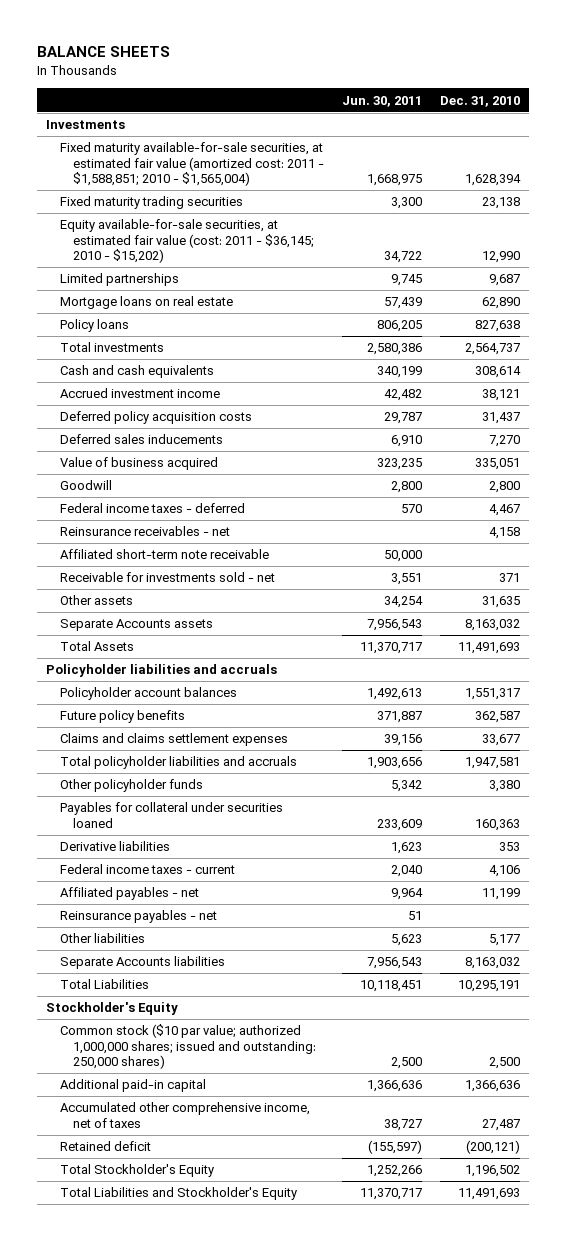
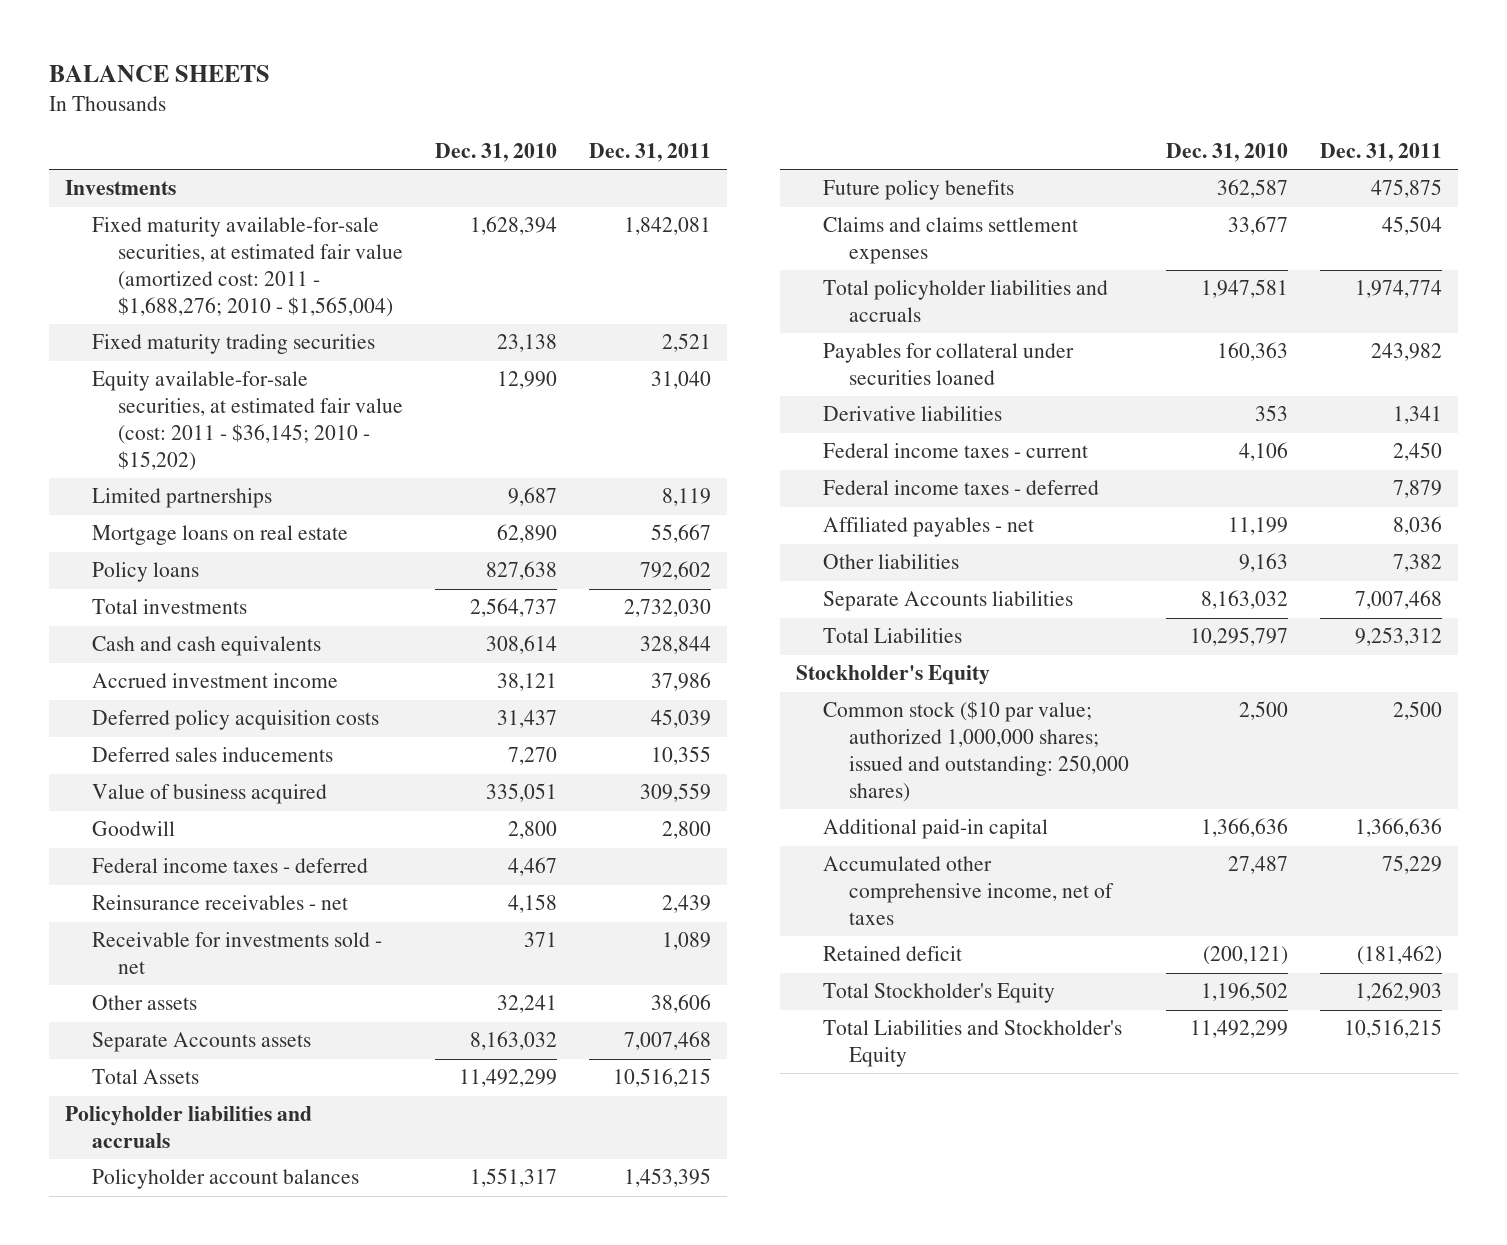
[341,95,422,107] Jun. 30, 2011 -> none
none -> [588,142,711,162] Dec. 31, 2011
[59,142,324,186] Fixed maturity available-for-sale securities, at estimated fair value (amortized cost: 2011 - $1,588,851; 2010 - $1,565,004) -> [91,217,404,317] Fixed maturity available-for-sale securities, at estimated fair value (amortized cost: 2011 - $1,688,276; 2010 - $1,565,004)
[59,549,269,560] Affiliated short-term note receivable -> none
[481,596,520,609] 31,635 -> [497,995,558,1014] 32,241
[457,642,520,655] 11,491,693 -> [459,1069,558,1088] 11,492,299
[59,779,203,793] Other policyholder funds -> none
none -> [822,480,1099,496] Federal income taxes - deferred
[59,910,217,924] Reinsurance payables - net -> none
[488,934,520,947] 5,177 -> [1239,553,1289,573] 9,163
[457,980,520,993] 10,295,191 -> [1190,627,1289,647] 10,295,797
[457,1188,520,1201] 11,491,693 -> [1190,1020,1289,1039] 11,492,299

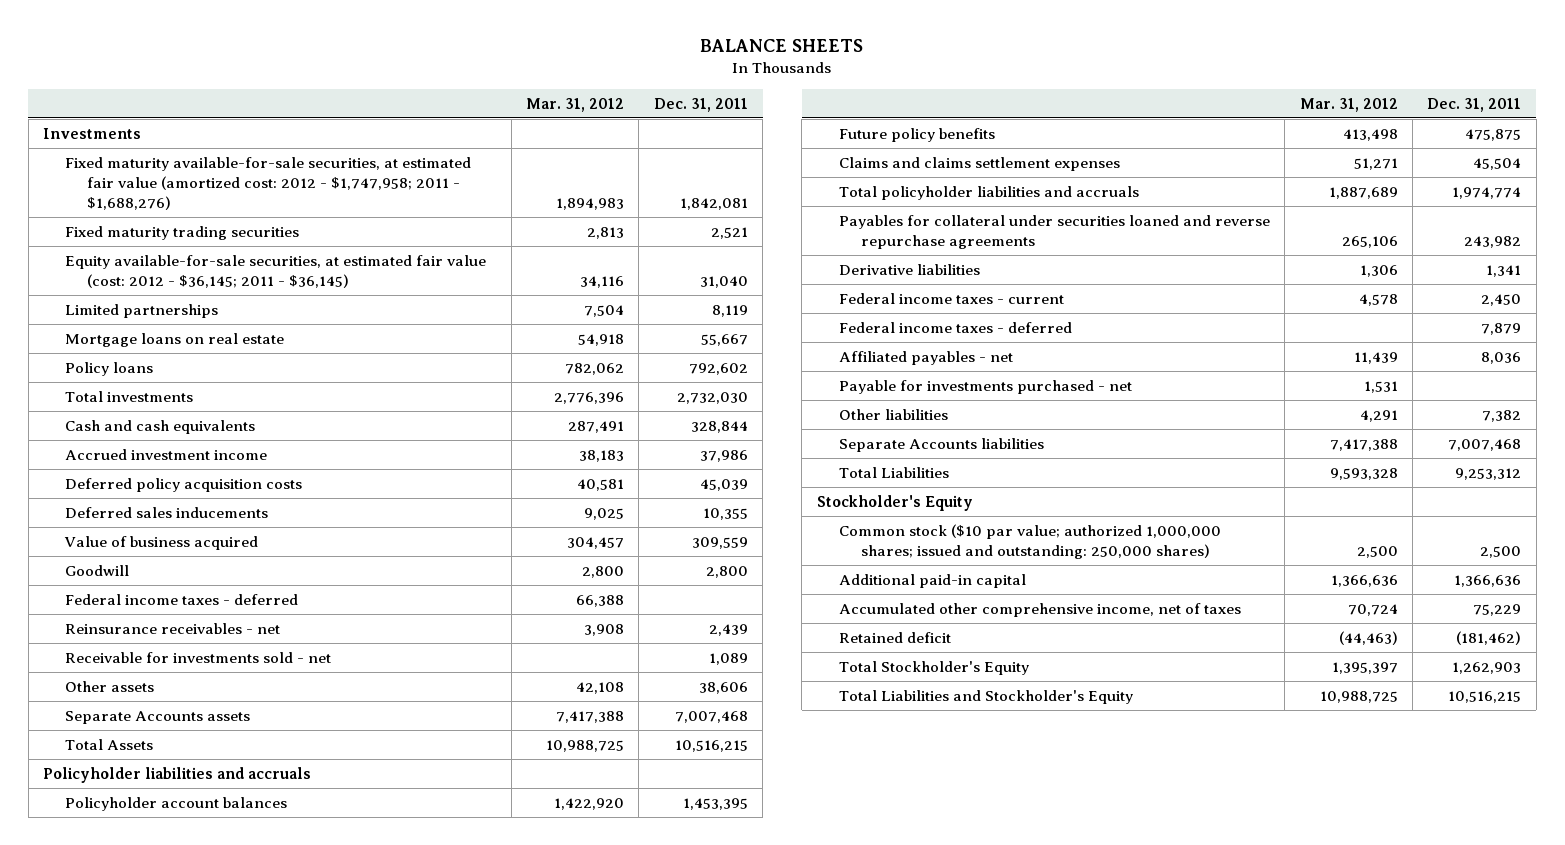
[435,142,558,162] Dec. 31, 2010 -> none
none -> [526,97,625,112] Mar. 31, 2012
[91,217,404,317] Fixed maturity available-for-sale securities, at estimated fair value (amortized cost: 2011 - $1,688,276; 2010 - $1,565,004) -> [65,156,472,210] Fixed maturity available-for-sale securities, at estimated fair value (amortized cost: 2012 - $1,747,958; 2011 - $1,688,276)
[91,371,404,471] Equity available-for-sale securities, at estimated fair value (cost: 2011 - $36,145; 2010 - $15,202) -> [65,254,487,288] Equity available-for-sale securities, at estimated fair value (cost: 2012 - $36,145; 2011 - $36,145)
[822,343,1074,386] Payables for collateral under securities loaned -> [838,214,1270,249] Payables for collateral under securities loaned and reverse repurchase agreements
none -> [838,379,1132,394] Payable for investments purchased - net

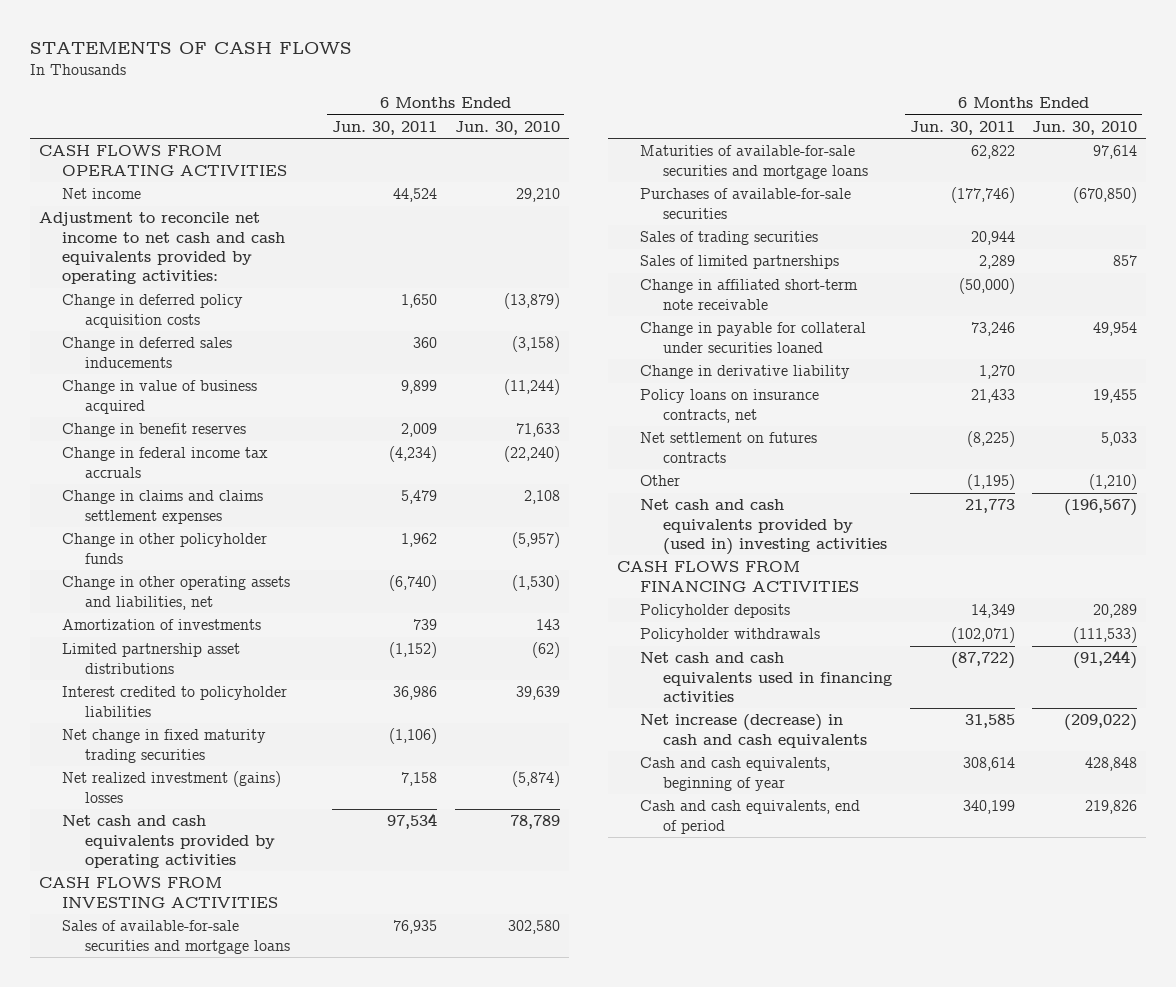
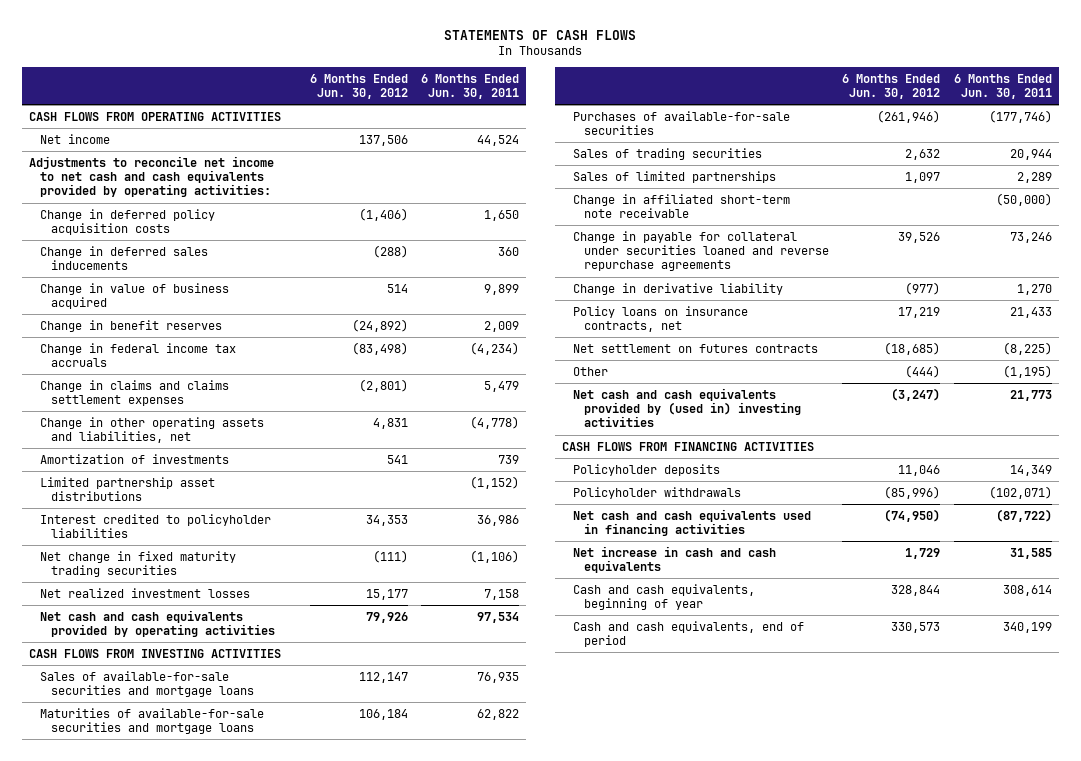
[454,120,560,135] Jun. 30, 2010 -> none
none -> [309,73,408,99] 6 Months Ended Jun. 30, 2012
[38,212,285,285] Adjustment to reconcile net income to net cash and cash equivalents provided by operating activities: -> [28,155,274,198] Adjustments to reconcile net income to net cash and cash equivalents provided by operating activities:
[61,533,267,564] Change in other policyholder funds -> none
[388,575,437,592] (6,740) -> [470,415,520,429] (4,778)
[61,771,281,803] Net realized investment (gains) losses -> [39,587,250,598] Net realized investment losses
[639,322,866,353] Change in payable for collateral under securities loaned -> [572,230,829,272] Change in payable for collateral under securities loaned and reverse repurchase agreements
[639,714,867,748] Net increase (decrease) in cash and cash equivalents -> [572,545,776,574] Net increase in cash and cash equivalents

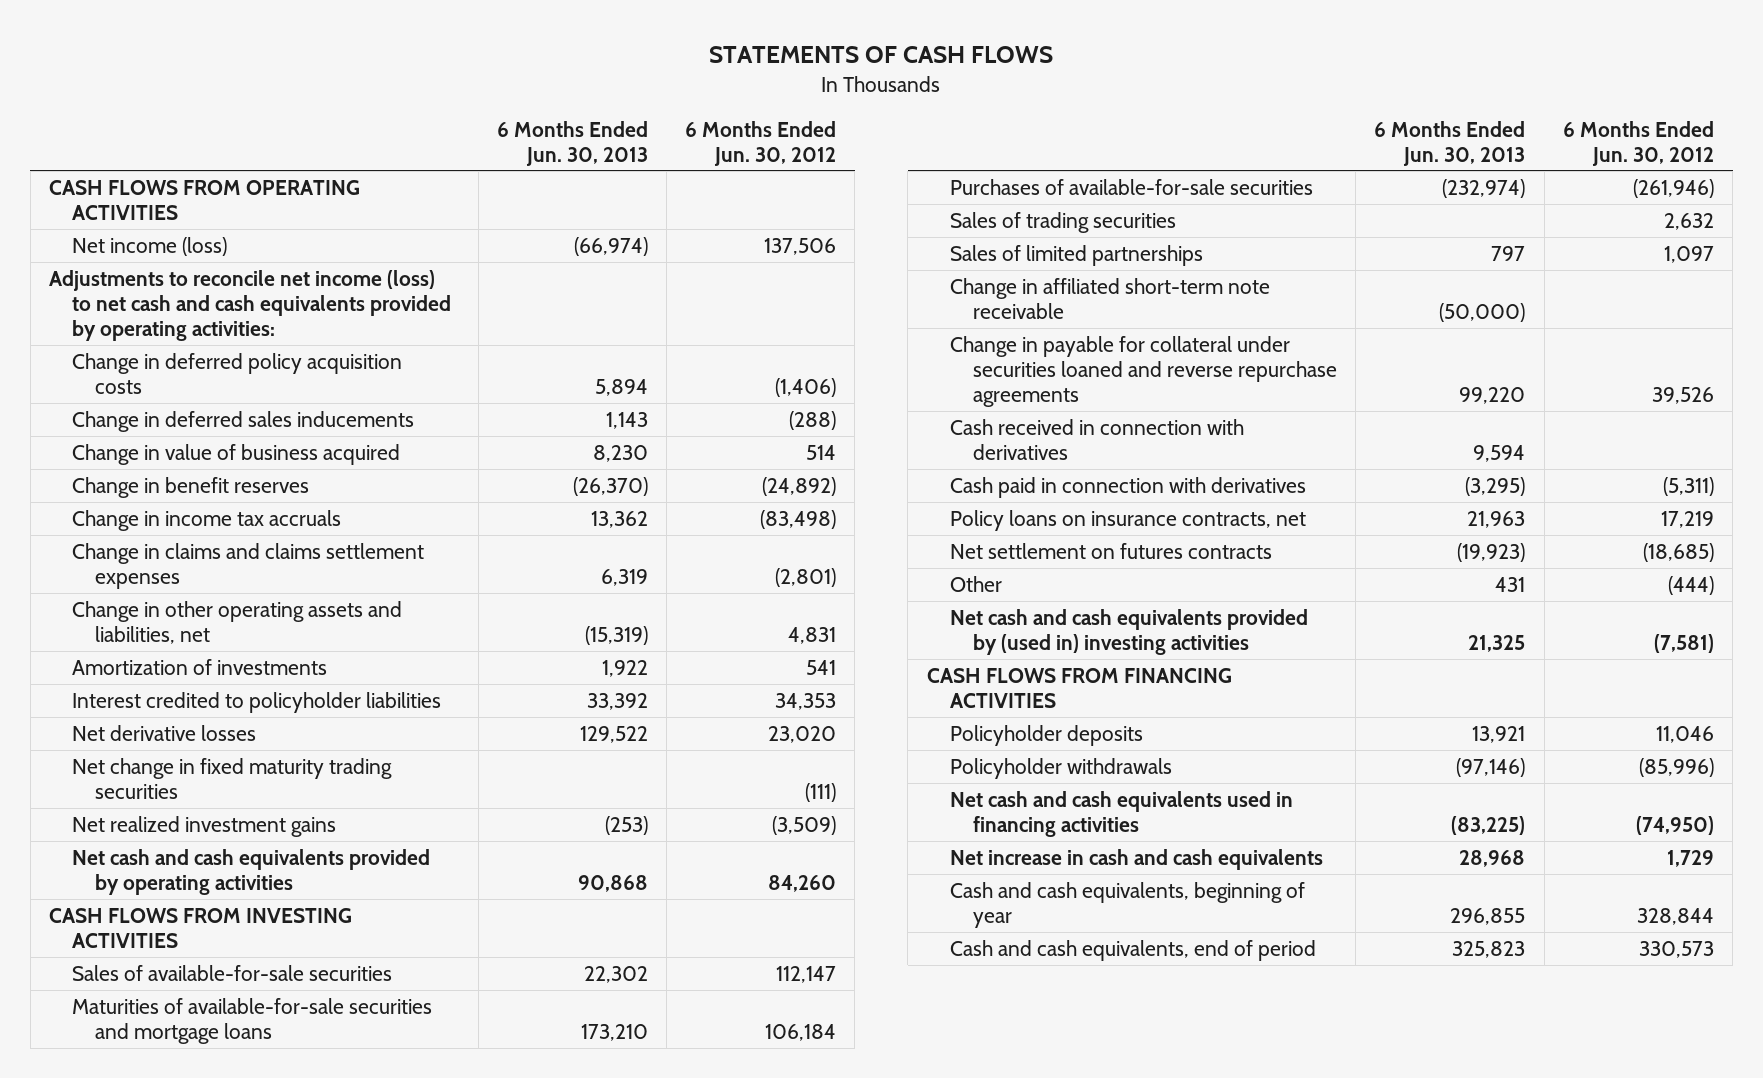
[421,73,520,99] 6 Months Ended Jun. 30, 2011 -> none
none -> [496,120,648,166] 6 Months Ended Jun. 30, 2013
[39,133,110,144] Net income -> [72,236,228,256] Net income (loss)
[28,155,274,198] Adjustments to reconcile net income to net cash and cash equivalents provided by operating activities: -> [48,269,452,341] Adjustments to reconcile net income (loss) to net cash and cash equivalents provided by operating activities:
[39,342,236,368] Change in federal income tax accruals -> [72,509,342,531] Change in income tax accruals
[39,476,215,502] Limited partnership asset distributions -> none
none -> [72,724,257,741] Net derivative losses
[39,587,250,598] Net realized investment losses -> [72,815,337,837] Net realized investment gains
[365,588,408,600] 15,177 -> [772,815,837,835] (3,509)
[365,611,408,623] 79,926 -> [768,874,837,892] 84,260
[39,670,254,698] Sales of available-for-sale securities and mortgage loans -> [72,964,393,981] Sales of available-for-sale securities
[572,282,783,295] Change in derivative liability -> none
none -> [949,418,1244,460] Cash received in connection with derivatives
none -> [949,476,1306,498] Cash paid in connection with derivatives
[891,387,941,401] (3,247) -> [1653,633,1714,653] (7,581)

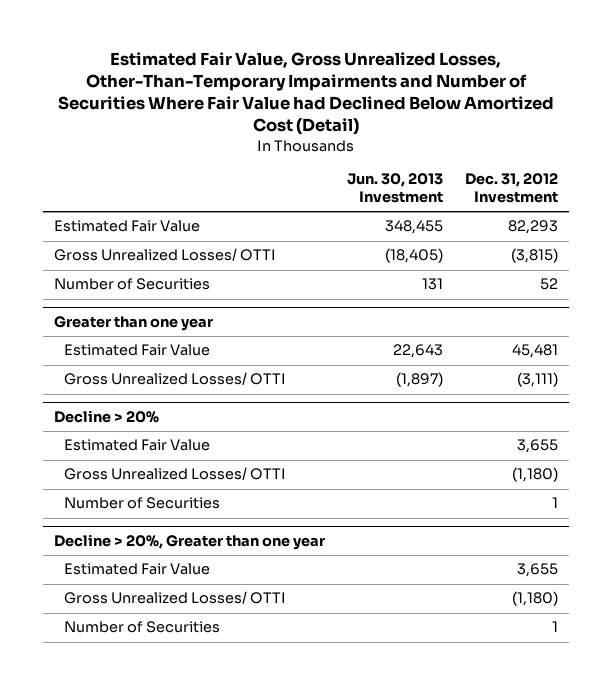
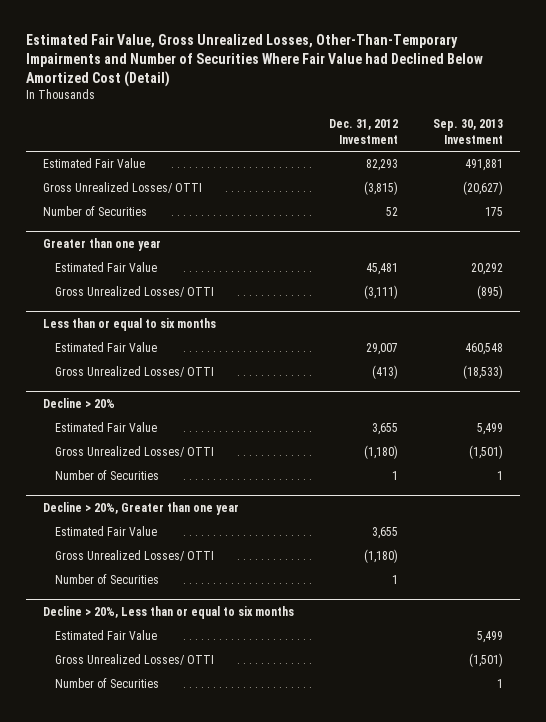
[346,173,443,204] Jun. 30, 2013 Investment -> none
none -> [432,119,503,144] Sep. 30, 2013 Investment
none -> [43,318,217,332] Less than or equal to six months
none -> [54,342,157,353] Estimated Fair Value
none -> [54,366,214,378] Gross Unrealized Losses/ OTTI
none -> [43,606,295,620] Decline > 20%, Less than or equal to six months
none -> [54,630,157,641] Estimated Fair Value
none -> [54,654,214,666] Gross Unrealized Losses/ OTTI
none -> [54,678,159,689] Number of Securities

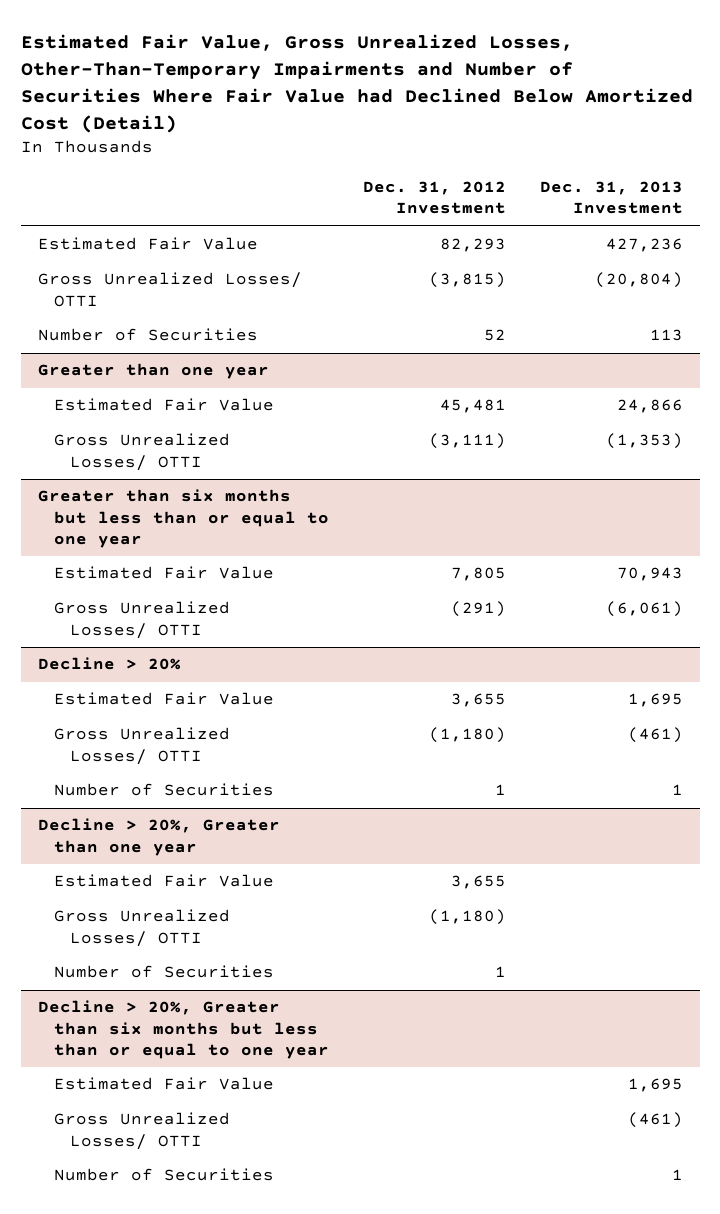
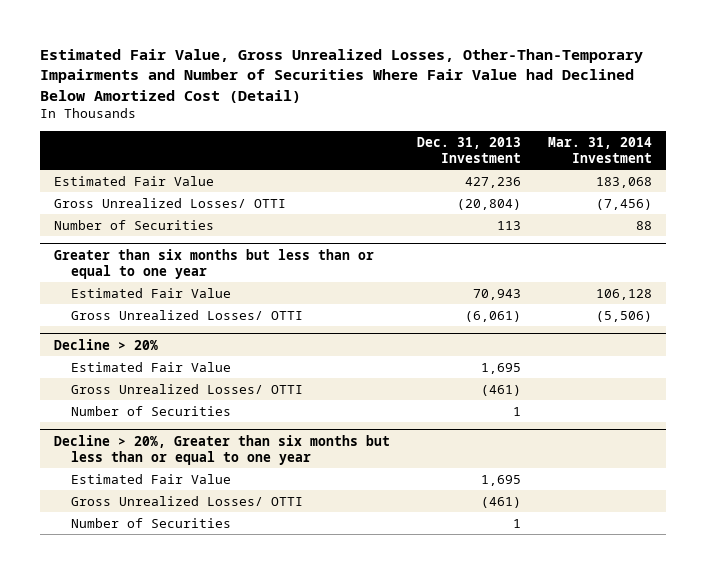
[362,181,506,215] Dec. 31, 2012 Investment -> none
none -> [548,136,653,163] Mar. 31, 2014 Investment
[37,363,269,380] Greater than one year -> none
[53,398,274,412] Estimated Fair Value -> none
[53,433,230,471] Gross Unrealized Losses/ OTTI -> none
[37,818,280,856] Decline > 20%, Greater than one year -> none
[53,874,274,888] Estimated Fair Value -> none
[53,909,230,947] Gross Unrealized Losses/ OTTI -> none
[53,965,274,979] Number of Securities -> none

